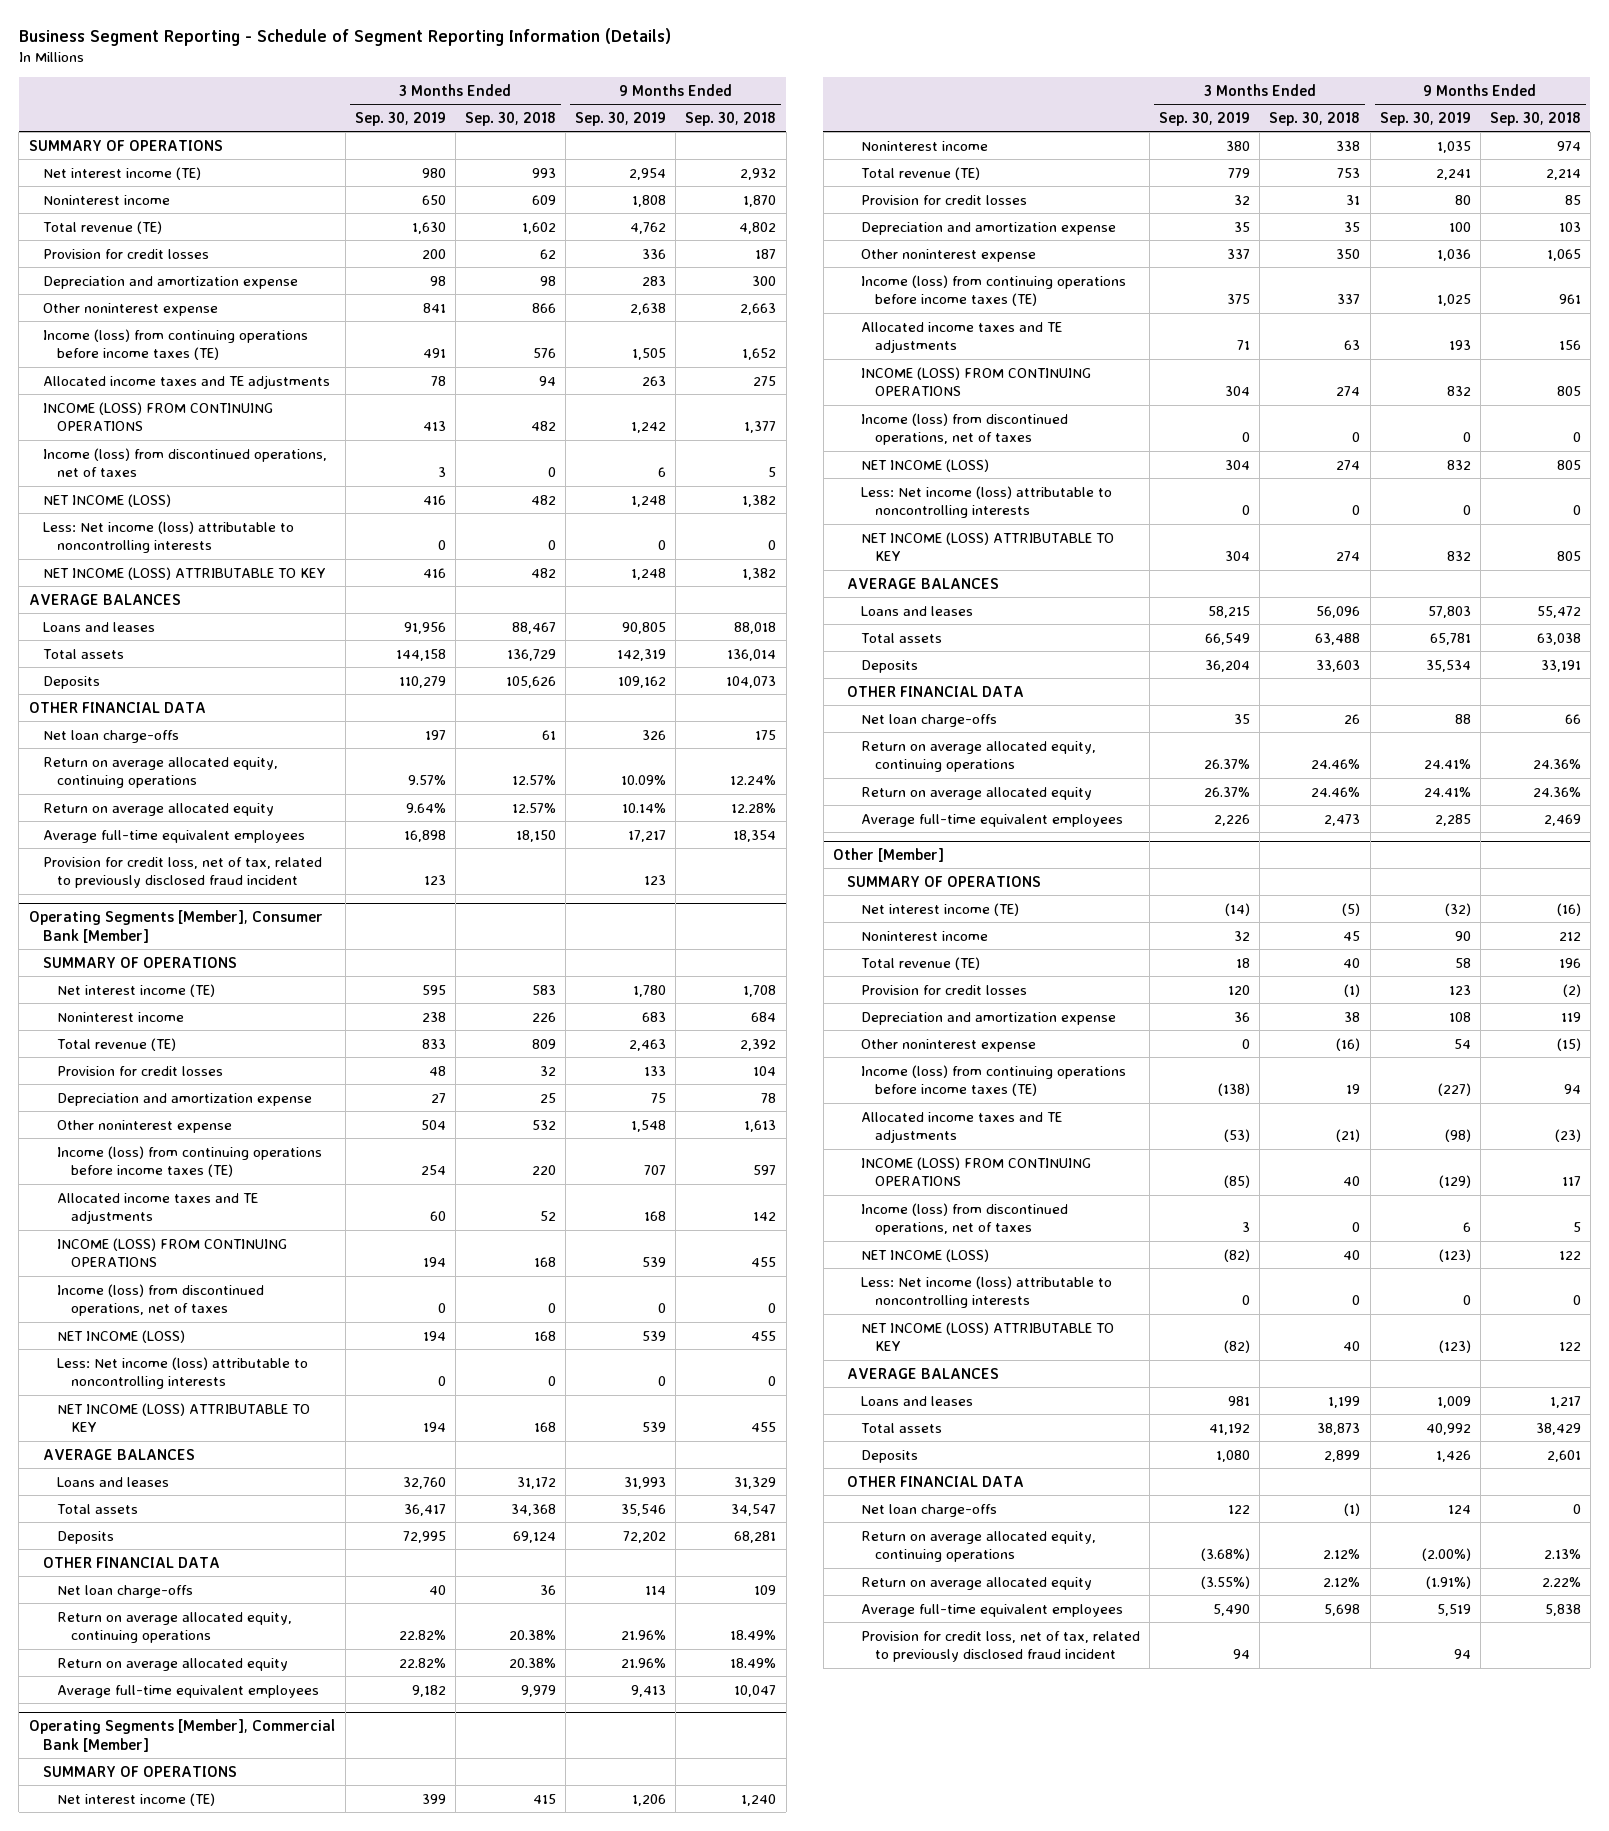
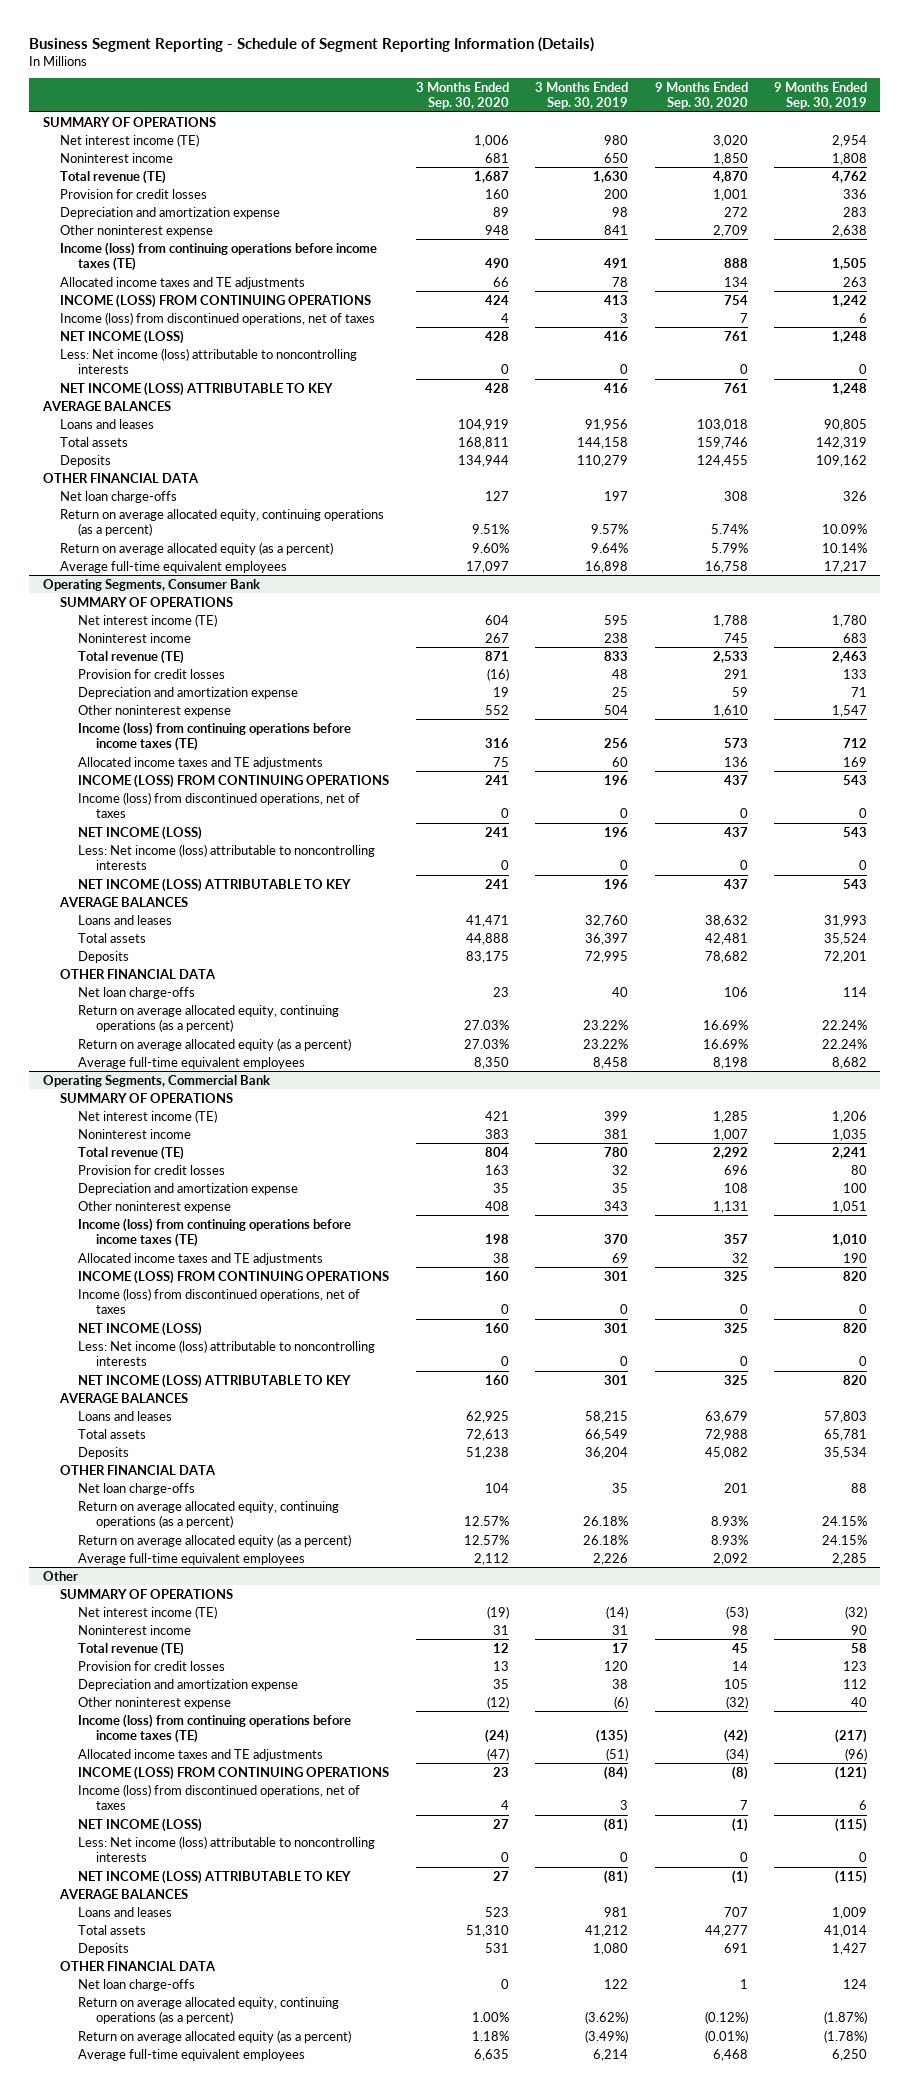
[465,111,557,126] Sep. 30, 2018 -> none
[685,111,777,126] Sep. 30, 2018 -> none
none -> [415,81,509,110] 3 Months Ended Sep. 30, 2020
none -> [654,81,748,110] 9 Months Ended Sep. 30, 2020
[42,756,278,789] Return on average allocated equity, continuing operations -> [60,508,385,537] Return on average allocated equity, continuing operations (as a percent)
[42,802,274,816] Return on average allocated equity -> [60,541,334,555] Return on average allocated equity (as a percent)
[42,856,322,889] Provision for credit loss, net of tax, related to previously disclosed fraud incident -> none
[28,909,323,943] Operating Segments [Member], Consumer Bank [Member] -> [42,578,260,591] Operating Segments, Consumer Bank
[430,1092,446,1103] 27 -> [612,686,629,697] 25
[651,1092,667,1103] 75 -> [851,686,868,697] 71
[631,1119,667,1132] 1,548 -> [832,704,868,717] 1,547
[420,1165,446,1176] 254 -> [604,738,629,749] 256
[644,1165,667,1176] 707 -> [843,738,868,749] 712
[644,1211,667,1222] 168 -> [843,756,868,767] 169
[422,1257,446,1268] 194 -> [604,774,629,785] 196
[642,1257,667,1268] 539 -> [843,774,868,785] 543
[422,1330,446,1341] 194 -> [604,826,629,837] 196
[642,1330,667,1341] 539 -> [843,826,868,837] 543
[422,1422,446,1433] 194 -> [604,878,629,889] 196
[642,1422,667,1433] 539 -> [843,878,868,889] 543
[403,1503,446,1516] 36,417 -> [585,932,629,945] 36,397
[621,1503,667,1516] 35,546 -> [824,932,868,945] 35,524
[623,1530,667,1543] 72,202 -> [824,950,868,963] 72,201
[56,1611,292,1644] Return on average allocated equity, continuing operations -> [78,1004,340,1033] Return on average allocated equity, continuing operations (as a percent)
[398,1630,446,1641] 22.82% -> [583,1020,629,1031] 23.22%
[621,1630,667,1641] 21.96% -> [822,1020,868,1031] 22.24%
[56,1657,288,1671] Return on average allocated equity -> [78,1037,352,1051] Return on average allocated equity (as a percent)
[398,1657,446,1668] 22.82% -> [583,1038,629,1049] 23.22%
[621,1657,667,1668] 21.96% -> [822,1038,868,1049] 22.24%
[411,1684,446,1697] 9,182 -> [593,1056,629,1069] 8,458
[631,1684,667,1697] 9,413 -> [832,1056,868,1069] 8,682
[28,1718,335,1752] Operating Segments [Member], Commercial Bank [Member] -> [42,1074,270,1087] Operating Segments, Commercial Bank
[1226,140,1251,151] 380 -> [604,1128,629,1139] 381
[1228,167,1251,178] 779 -> [604,1146,629,1157] 780
[1227,248,1251,259] 337 -> [604,1200,629,1211] 343
[1436,248,1471,261] 1,036 -> [832,1200,868,1213] 1,051
[1227,294,1251,305] 375 -> [604,1234,629,1245] 370
[1436,294,1471,307] 1,025 -> [832,1234,868,1247] 1,010
[1237,340,1251,351] 71 -> [612,1252,629,1263] 69
[1448,340,1471,351] 193 -> [843,1252,868,1263] 190
[1225,386,1251,397] 304 -> [604,1270,629,1281] 301
[1446,386,1471,397] 832 -> [843,1270,868,1281] 820
[1225,459,1251,470] 304 -> [604,1322,629,1333] 301
[1446,459,1471,470] 832 -> [843,1322,868,1333] 820
[1225,551,1251,562] 304 -> [604,1374,629,1385] 301
[1446,551,1471,562] 832 -> [843,1374,868,1385] 820
[861,740,1097,773] Return on average allocated equity, continuing operations -> [78,1500,340,1529] Return on average allocated equity, continuing operations (as a percent)
[1204,759,1251,770] 26.37% -> [583,1516,629,1527] 26.18%
[1423,759,1471,770] 24.41% -> [822,1516,868,1527] 24.15%
[861,786,1093,800] Return on average allocated equity -> [78,1533,352,1547] Return on average allocated equity (as a percent)
[1204,786,1251,797] 26.37% -> [583,1534,629,1545] 26.18%
[1423,786,1471,797] 24.41% -> [822,1534,868,1545] 24.15%
[832,847,944,862] Other [Member] -> [42,1570,78,1581] Other
[1234,930,1251,941] 32 -> [612,1624,629,1635] 31
[1236,957,1251,968] 18 -> [612,1642,629,1653] 17
[1234,1011,1251,1022] 36 -> [612,1678,629,1689] 38
[1448,1011,1471,1022] 108 -> [843,1678,868,1689] 112
[1242,1038,1251,1049] 0 -> [614,1695,629,1709] (6)
[1453,1038,1471,1049] 54 -> [851,1696,868,1707] 40
[1218,1083,1251,1097] (138) -> [596,1729,629,1744] (135)
[1437,1083,1471,1097] (227) -> [835,1729,868,1744] (217)
[1224,1129,1251,1143] (53) -> [606,1747,629,1761] (51)
[1444,1129,1471,1143] (98) -> [845,1747,868,1761] (96)
[1224,1175,1251,1189] (85) -> [604,1765,629,1780] (84)
[1438,1175,1471,1189] (129) -> [835,1765,868,1780] (121)
[1224,1248,1251,1262] (82) -> [604,1817,629,1832] (81)
[1438,1248,1471,1262] (123) -> [835,1817,868,1832] (115)
[1224,1340,1251,1354] (82) -> [604,1869,629,1884] (81)
[1438,1340,1471,1354] (123) -> [835,1869,868,1884] (115)
[1209,1422,1251,1435] 41,192 -> [585,1924,629,1937] 41,212
[1425,1422,1471,1435] 40,992 -> [824,1924,868,1937] 41,014
[1435,1449,1471,1462] 1,426 -> [832,1942,868,1955] 1,427
[861,1630,1141,1663] Provision for credit loss, net of tax, related to previously disclosed fraud incident -> none
[861,1530,1097,1563] Return on average allocated equity, continuing operations -> [78,1996,340,2025] Return on average allocated equity, continuing operations (as a percent)
[1201,1548,1251,1562] (3.68%) -> [585,2011,629,2025] (3.62%)
[1421,1548,1471,1562] (2.00%) -> [824,2011,868,2025] (1.87%)
[861,1576,1093,1590] Return on average allocated equity -> [78,2029,352,2043] Return on average allocated equity (as a percent)
[1201,1575,1251,1589] (3.55%) -> [585,2029,629,2043] (3.49%)
[1425,1575,1471,1589] (1.91%) -> [824,2029,868,2043] (1.78%)
[1213,1603,1251,1616] 5,490 -> [593,2048,629,2061] 6,214
[1436,1603,1471,1616] 5,519 -> [832,2048,868,2061] 6,250

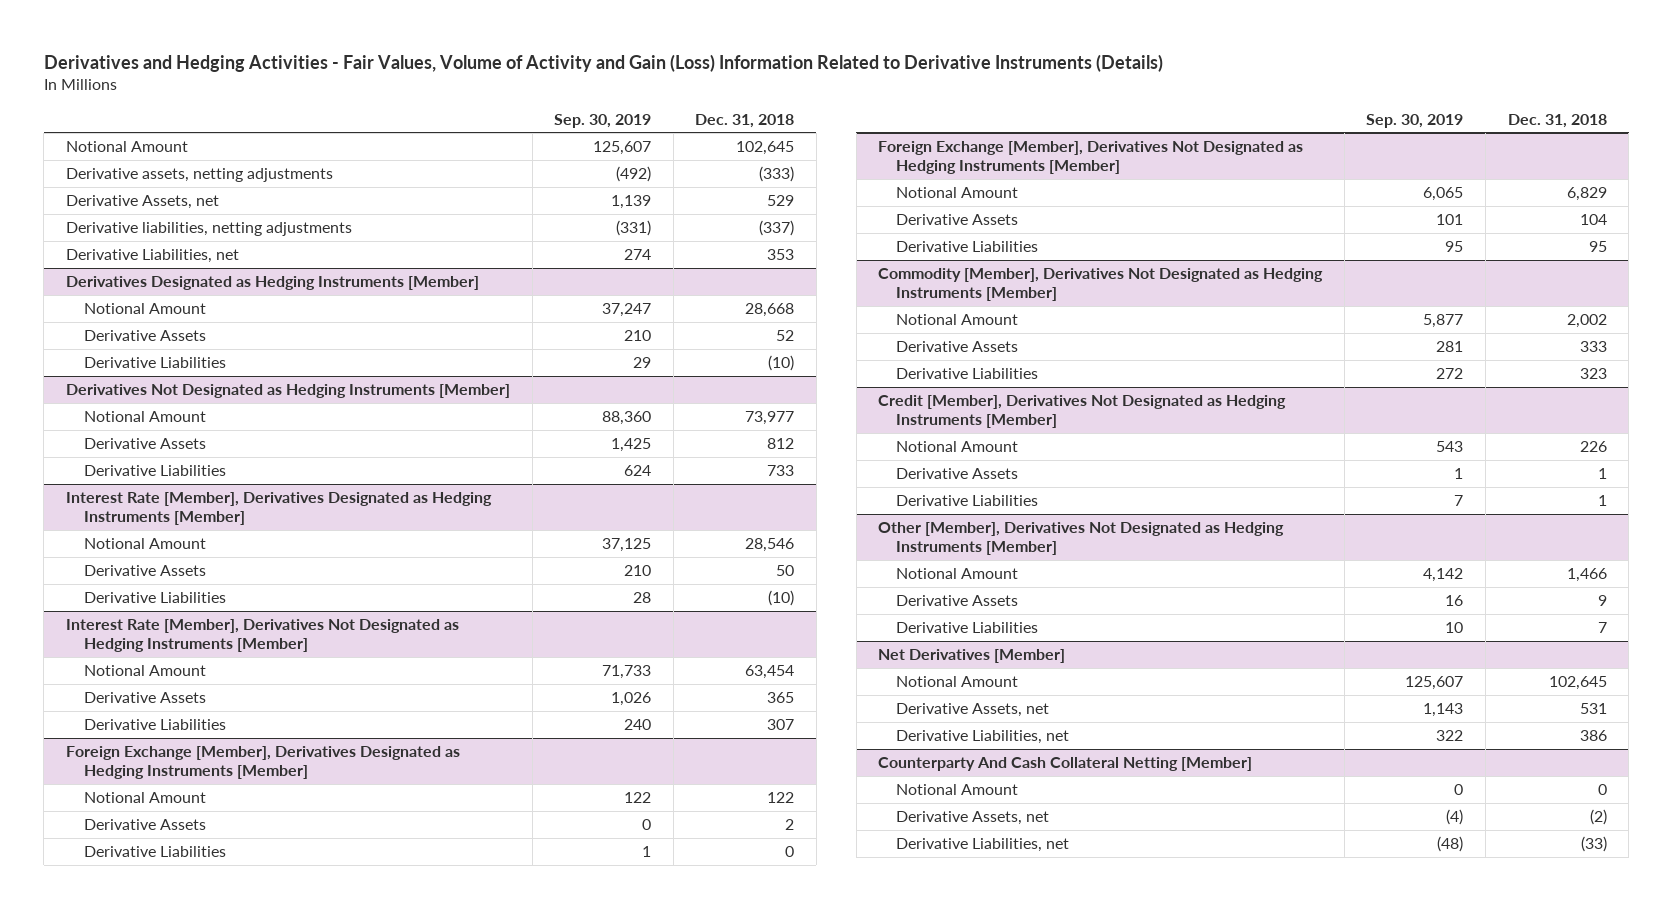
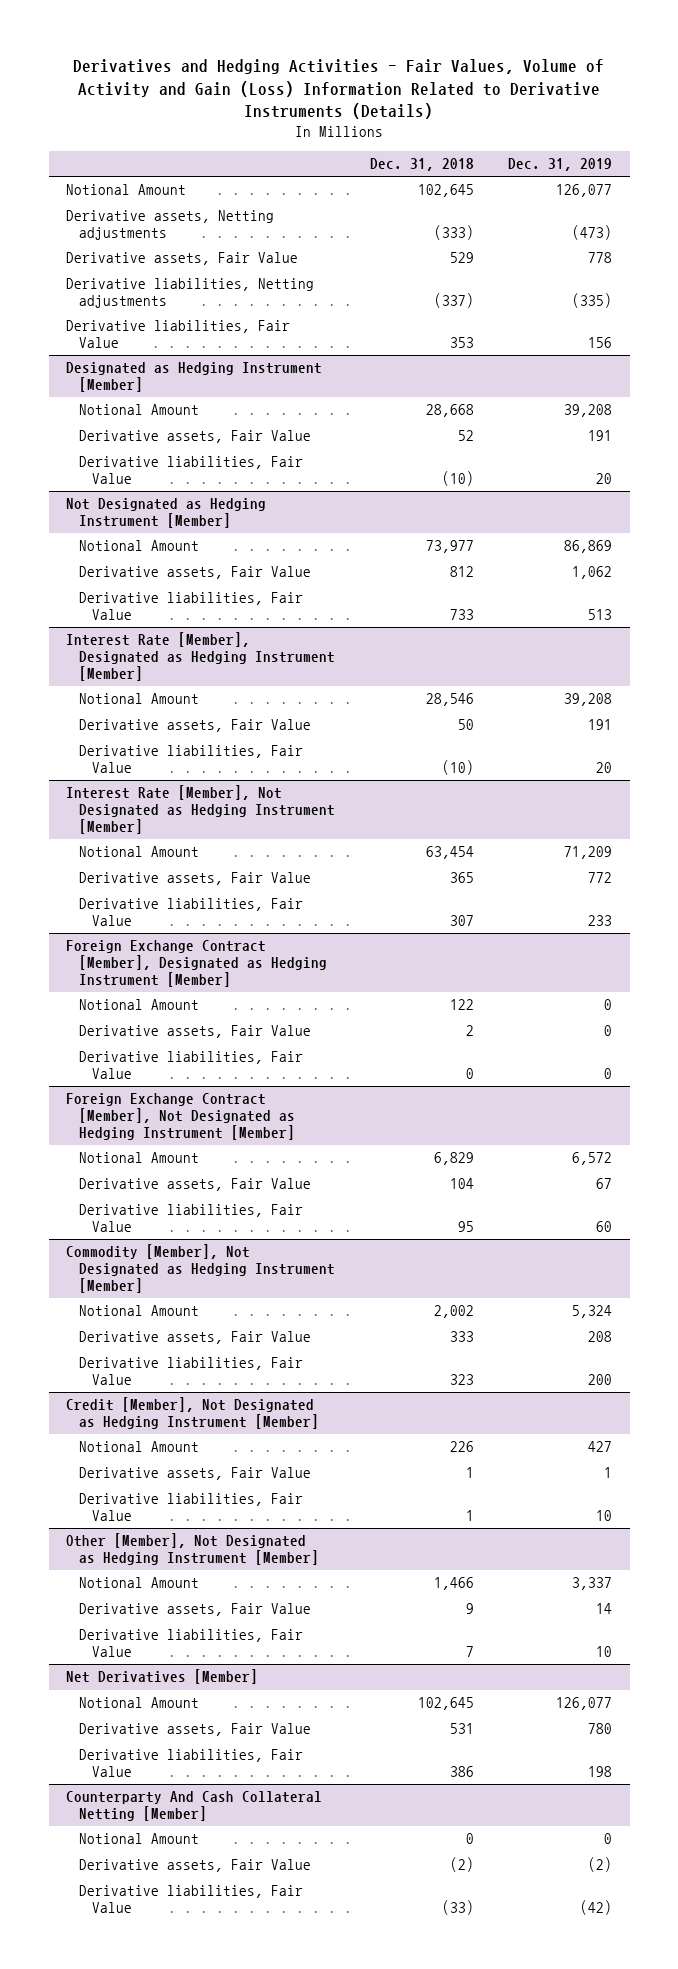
[554,113,652,128] Sep. 30, 2019 -> none
none -> [508,157,613,171] Dec. 31, 2019
[66,167,334,182] Derivative assets, netting adjustments -> [66,210,275,241] Derivative assets, Netting adjustments
[66,194,220,209] Derivative Assets, net -> [66,252,299,266] Derivative assets, Fair Value
[66,221,353,236] Derivative liabilities, netting adjustments -> [66,278,315,309] Derivative liabilities, Netting adjustments
[66,248,240,263] Derivative Liabilities, net -> [66,320,291,349] Derivative liabilities, Fair Value
[66,275,480,290] Derivatives Designated as Hedging Instruments [Member] -> [66,362,323,393] Designated as Hedging Instrument [Member]
[84,329,207,341] Derivative Assets -> [78,430,311,444] Derivative assets, Fair Value
[84,356,227,368] Derivative Liabilities -> [78,456,303,485] Derivative liabilities, Fair Value
[66,383,511,398] Derivatives Not Designated as Hedging Instruments [Member] -> [66,498,267,529] Not Designated as Hedging Instrument [Member]
[84,437,207,449] Derivative Assets -> [78,566,311,580] Derivative assets, Fair Value
[84,464,227,476] Derivative Liabilities -> [78,592,303,621] Derivative liabilities, Fair Value
[66,491,493,526] Interest Rate [Member], Derivatives Designated as Hedging Instruments [Member] -> [66,632,335,681] Interest Rate [Member], Designated as Hedging Instrument [Member]
[84,564,207,576] Derivative Assets -> [78,719,311,733] Derivative assets, Fair Value
[84,591,227,603] Derivative Liabilities -> [78,745,303,774] Derivative liabilities, Fair Value
[66,618,460,653] Interest Rate [Member], Derivatives Not Designated as Hedging Instruments [Member] -> [66,785,335,834] Interest Rate [Member], Not Designated as Hedging Instrument [Member]
[84,691,207,703] Derivative Assets -> [78,872,311,886] Derivative assets, Fair Value
[84,718,227,730] Derivative Liabilities -> [78,898,303,927] Derivative liabilities, Fair Value
[66,745,461,780] Foreign Exchange [Member], Derivatives Designated as Hedging Instruments [Member] -> [66,940,327,987] Foreign Exchange Contract [Member], Designated as Hedging Instrument [Member]
[84,818,207,830] Derivative Assets -> [78,1025,311,1039] Derivative assets, Fair Value
[84,845,227,857] Derivative Liabilities -> [78,1051,303,1080] Derivative liabilities, Fair Value
[878,140,1304,175] Foreign Exchange [Member], Derivatives Not Designated as Hedging Instruments [Member] -> [66,1093,295,1140] Foreign Exchange Contract [Member], Not Designated as Hedging Instrument [Member]
[896,213,1019,225] Derivative Assets -> [78,1178,311,1192] Derivative assets, Fair Value
[896,240,1039,252] Derivative Liabilities -> [78,1204,303,1233] Derivative liabilities, Fair Value
[878,267,1324,302] Commodity [Member], Derivatives Not Designated as Hedging Instruments [Member] -> [66,1244,335,1293] Commodity [Member], Not Designated as Hedging Instrument [Member]
[896,340,1019,352] Derivative Assets -> [78,1331,311,1345] Derivative assets, Fair Value
[896,367,1039,379] Derivative Liabilities -> [78,1357,303,1386] Derivative liabilities, Fair Value
[878,394,1287,429] Credit [Member], Derivatives Not Designated as Hedging Instruments [Member] -> [66,1397,319,1430] Credit [Member], Not Designated as Hedging Instrument [Member]
[896,467,1019,479] Derivative Assets -> [78,1467,311,1481] Derivative assets, Fair Value
[896,494,1039,506] Derivative Liabilities -> [78,1493,303,1522] Derivative liabilities, Fair Value
[878,521,1285,556] Other [Member], Derivatives Not Designated as Hedging Instruments [Member] -> [66,1533,319,1566] Other [Member], Not Designated as Hedging Instrument [Member]
[896,594,1019,606] Derivative Assets -> [78,1603,311,1617] Derivative assets, Fair Value
[896,621,1039,633] Derivative Liabilities -> [78,1629,303,1658] Derivative liabilities, Fair Value
[896,702,1050,717] Derivative Assets, net -> [78,1723,311,1737] Derivative assets, Fair Value
[896,729,1070,744] Derivative Liabilities, net -> [78,1749,303,1778] Derivative liabilities, Fair Value
[896,810,1050,825] Derivative Assets, net -> [78,1859,311,1873] Derivative assets, Fair Value
[896,837,1070,852] Derivative Liabilities, net -> [78,1885,303,1914] Derivative liabilities, Fair Value

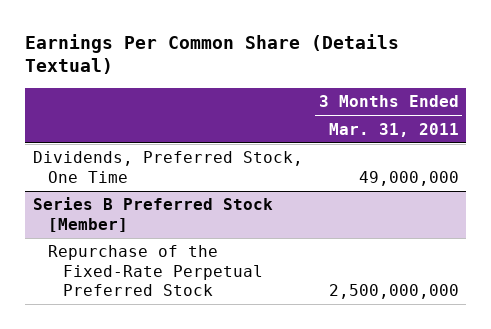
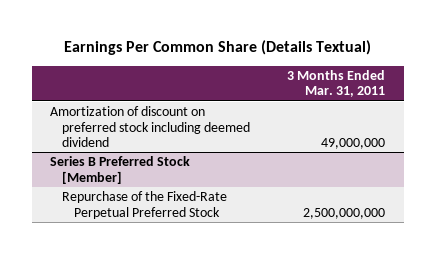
[32,151,303,183] Dividends, Preferred Stock, One Time -> [50,106,251,147] Amortization of discount on preferred stock including deemed dividend

